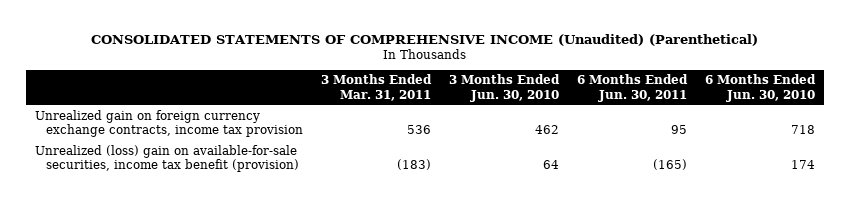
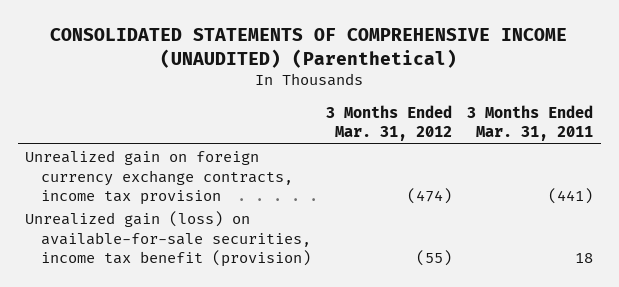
[91,33,759,46] CONSOLIDATED STATEMENTS OF COMPREHENSIVE INCOME (Unaudited) (Parenthetical) -> [50,28,568,68] CONSOLIDATED STATEMENTS OF COMPREHENSIVE INCOME (UNAUDITED) (Parenthetical)
[448,74,560,102] 3 Months Ended Jun. 30, 2010 -> none
[577,74,689,102] 6 Months Ended Jun. 30, 2011 -> none
[705,74,817,102] 6 Months Ended Jun. 30, 2010 -> none
none -> [326,105,453,142] 3 Months Ended Mar. 31, 2012
[406,125,431,135] 536 -> [548,187,594,204] (441)
[35,145,299,173] Unrealized (loss) gain on available-for-sale securities, income tax benefit (provision) -> [25,211,311,267] Unrealized gain (loss) on available-for-sale securities, income tax benefit (provision)
[396,159,431,171] (183) -> [575,252,594,263] 18

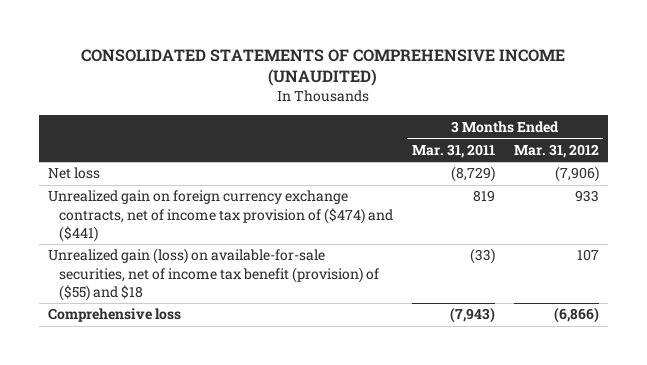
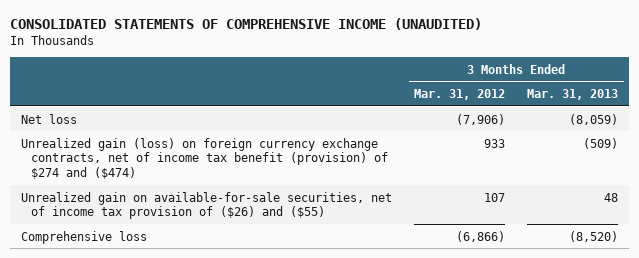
[411,143,495,158] Mar. 31, 2011 -> none
none -> [527,89,619,101] Mar. 31, 2013
[48,190,394,243] Unrealized gain on foreign currency exchange contracts, net of income tax provision of ($474) and ($441) -> [21,137,388,180] Unrealized gain (loss) on foreign currency exchange contracts, net of income tax benefit (provision) of $274 and ($474)
[48,248,380,302] Unrealized gain (loss) on available-for-sale securities, net of income tax benefit (provision) of ($55) and $18 -> [21,191,393,220] Unrealized gain on available-for-sale securities, net of income tax provision of ($26) and ($55)

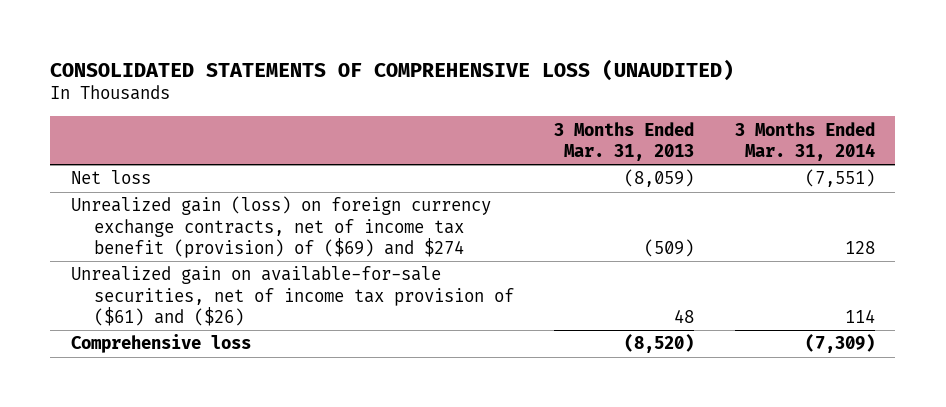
[10,17,483,30] CONSOLIDATED STATEMENTS OF COMPREHENSIVE INCOME (UNAUDITED) -> [50,58,735,81] CONSOLIDATED STATEMENTS OF COMPREHENSIVE LOSS (UNAUDITED)
[414,89,506,101] Mar. 31, 2012 -> none
none -> [734,121,875,161] 3 Months Ended Mar. 31, 2014
[21,137,388,180] Unrealized gain (loss) on foreign currency exchange contracts, net of income tax benefit (provision) of $274 and ($474) -> [70,196,491,258] Unrealized gain (loss) on foreign currency exchange contracts, net of income tax benefit (provision) of ($69) and $274
[21,191,393,220] Unrealized gain on available-for-sale securities, net of income tax provision of ($26) and ($55) -> [70,266,514,326] Unrealized gain on available-for-sale securities, net of income tax provision of ($61) and ($26)

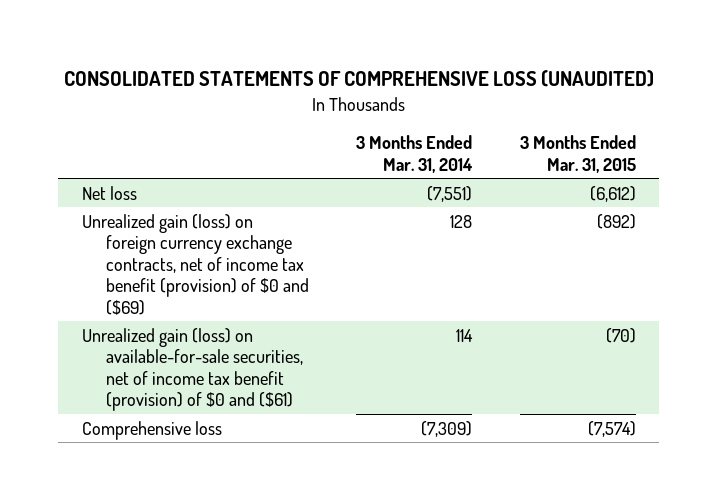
[554,121,695,161] 3 Months Ended Mar. 31, 2013 -> none
none -> [519,135,636,173] 3 Months Ended Mar. 31, 2015
[70,196,491,258] Unrealized gain (loss) on foreign currency exchange contracts, net of income tax benefit (provision) of ($69) and $274 -> [82,213,309,315] Unrealized gain (loss) on foreign currency exchange contracts, net of income tax benefit (provision) of $0 and ($69)
[70,266,514,326] Unrealized gain on available-for-sale securities, net of income tax provision of ($61) and ($26) -> [82,327,303,412] Unrealized gain (loss) on available-for-sale securities, net of income tax benefit (provision) of $0 and ($61)

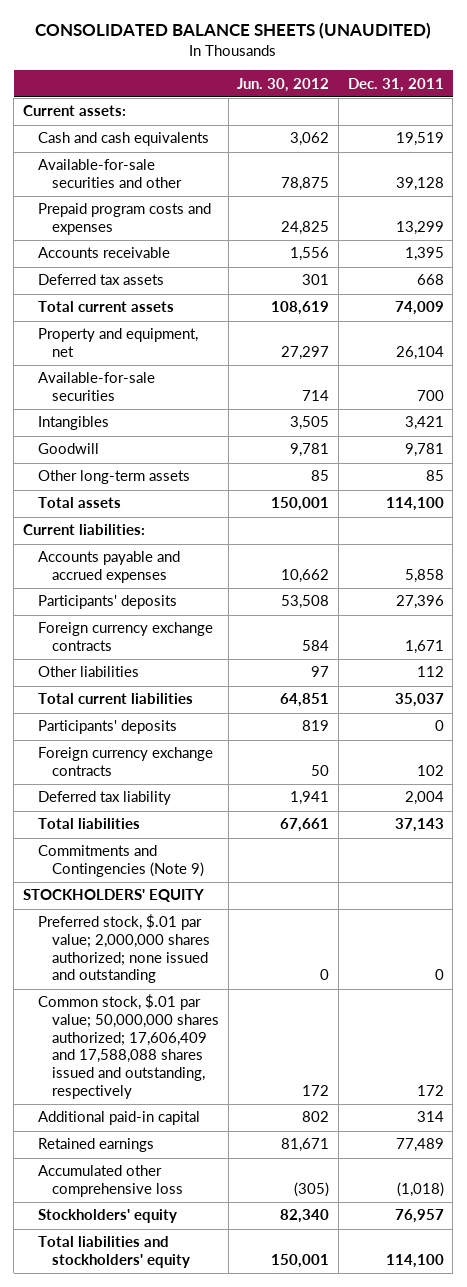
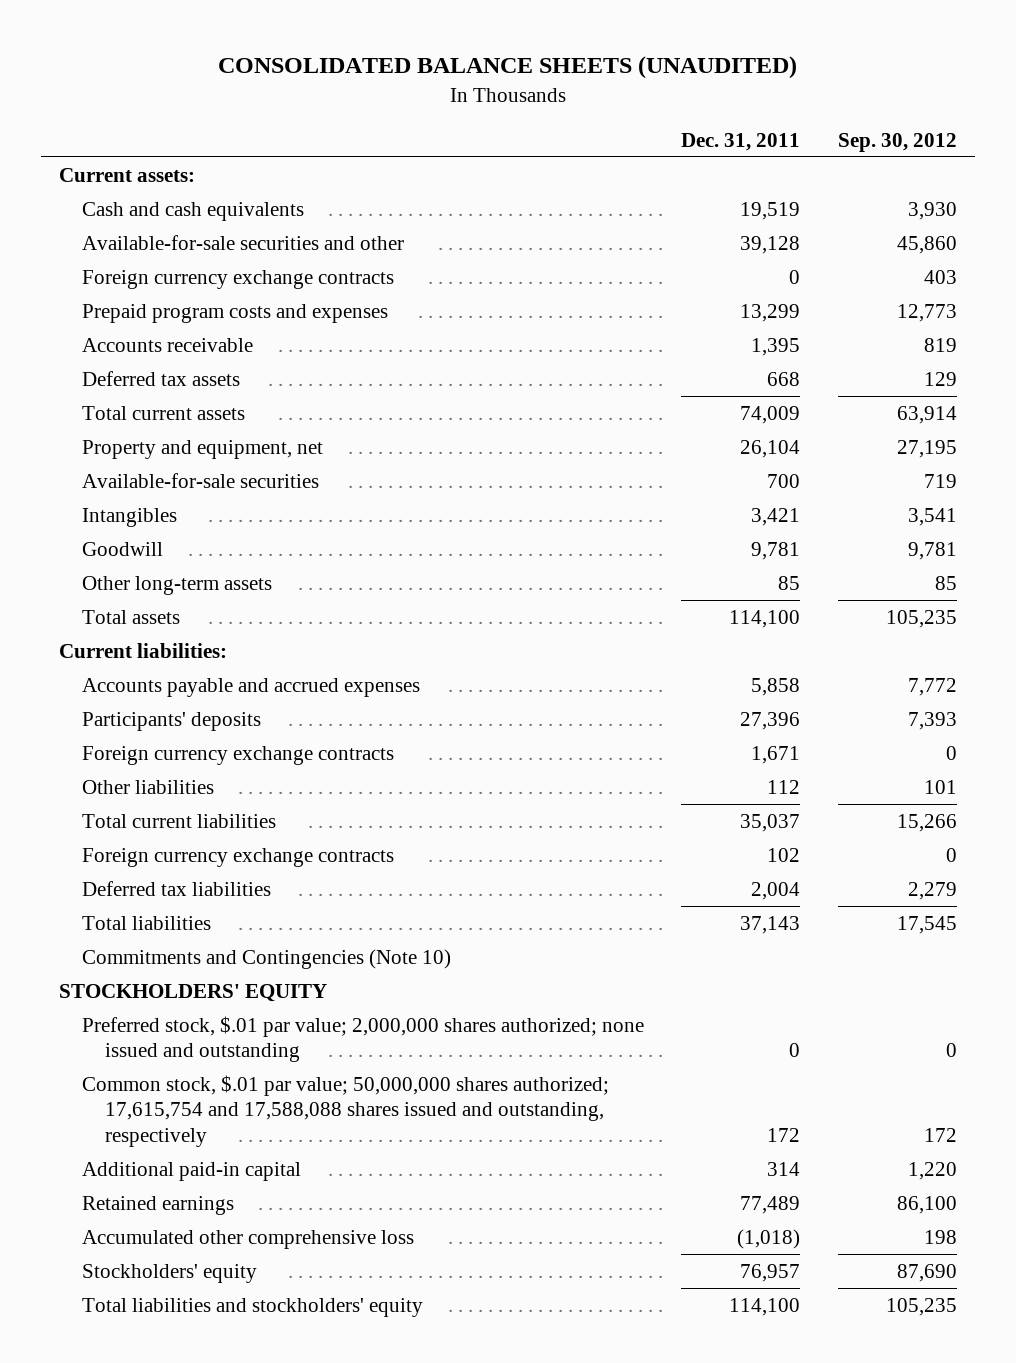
[237,77,330,92] Jun. 30, 2012 -> none
none -> [837,132,957,152] Sep. 30, 2012
none -> [82,269,395,289] Foreign currency exchange contracts
[37,720,177,735] Participants' deposits -> none
[37,791,171,806] Deferred tax liability -> [82,880,272,896] Deferred tax liabilities
[37,845,205,878] Commitments and Contingencies (Note 9) -> [82,948,452,969] Commitments and Contingencies (Note 10)
[37,994,220,1099] Common stock, $.01 par value; 50,000,000 shares authorized; 17,606,409 and 17,588,088 shares issued and outstanding, respectively -> [82,1074,610,1147] Common stock, $.01 par value; 50,000,000 shares authorized; 17,615,754 and 17,588,088 shares issued and outstanding, respectively

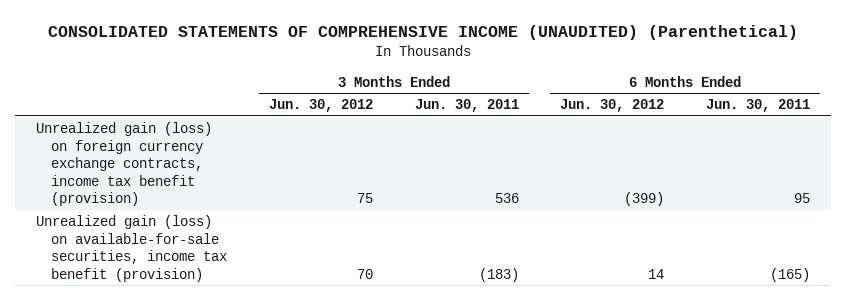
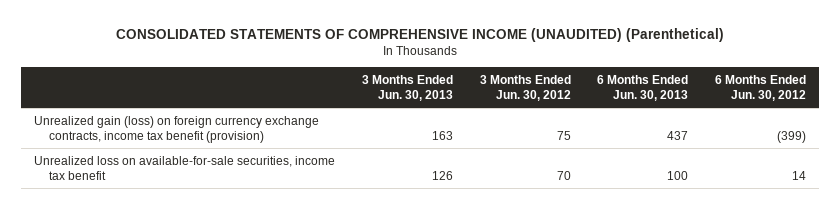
[414,99,519,113] Jun. 30, 2011 -> none
[705,99,810,113] Jun. 30, 2011 -> none
none -> [361,74,453,102] 3 Months Ended Jun. 30, 2013
none -> [597,74,689,102] 6 Months Ended Jun. 30, 2013
[36,215,228,282] Unrealized gain (loss) on available-for-sale securities, income tax benefit (provision) -> [33,155,335,180] Unrealized loss on available-for-sale securities, income tax benefit

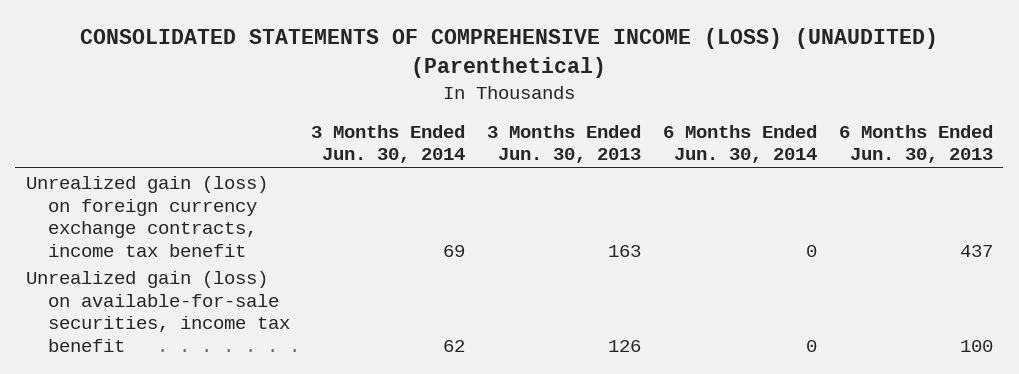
[116,28,725,43] CONSOLIDATED STATEMENTS OF COMPREHENSIVE INCOME (UNAUDITED) (Parenthetical) -> [80,28,939,79] CONSOLIDATED STATEMENTS OF COMPREHENSIVE INCOME (LOSS) (UNAUDITED) (Parenthetical)
[479,74,571,102] 3 Months Ended Jun. 30, 2012 -> none
[715,74,807,102] 6 Months Ended Jun. 30, 2012 -> none
none -> [311,124,466,164] 3 Months Ended Jun. 30, 2014
none -> [662,124,817,164] 6 Months Ended Jun. 30, 2014
[33,115,319,143] Unrealized gain (loss) on foreign currency exchange contracts, income tax benefit (provision) -> [25,176,268,257] Unrealized gain (loss) on foreign currency exchange contracts, income tax benefit
[33,155,335,180] Unrealized loss on available-for-sale securities, income tax benefit -> [25,271,290,352] Unrealized gain (loss) on available-for-sale securities, income tax benefit

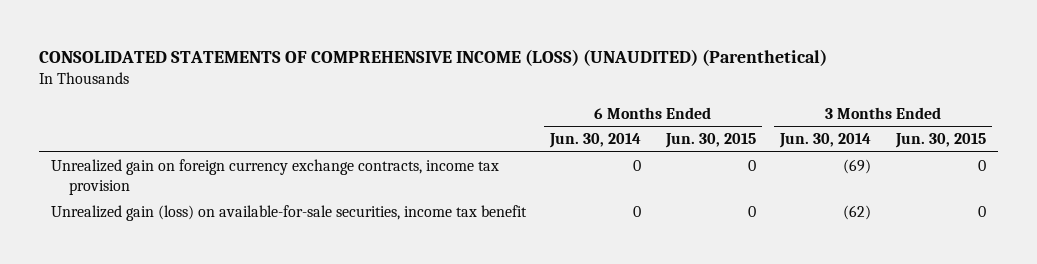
[487,124,642,164] 3 Months Ended Jun. 30, 2013 -> none
[838,124,993,164] 6 Months Ended Jun. 30, 2013 -> none
none -> [664,133,756,149] Jun. 30, 2015
none -> [894,133,986,149] Jun. 30, 2015
[25,176,268,257] Unrealized gain (loss) on foreign currency exchange contracts, income tax benefit -> [50,159,499,196] Unrealized gain on foreign currency exchange contracts, income tax provision
[443,244,466,257] 69 -> [843,159,872,175] (69)
[443,339,466,352] 62 -> [843,205,872,221] (62)

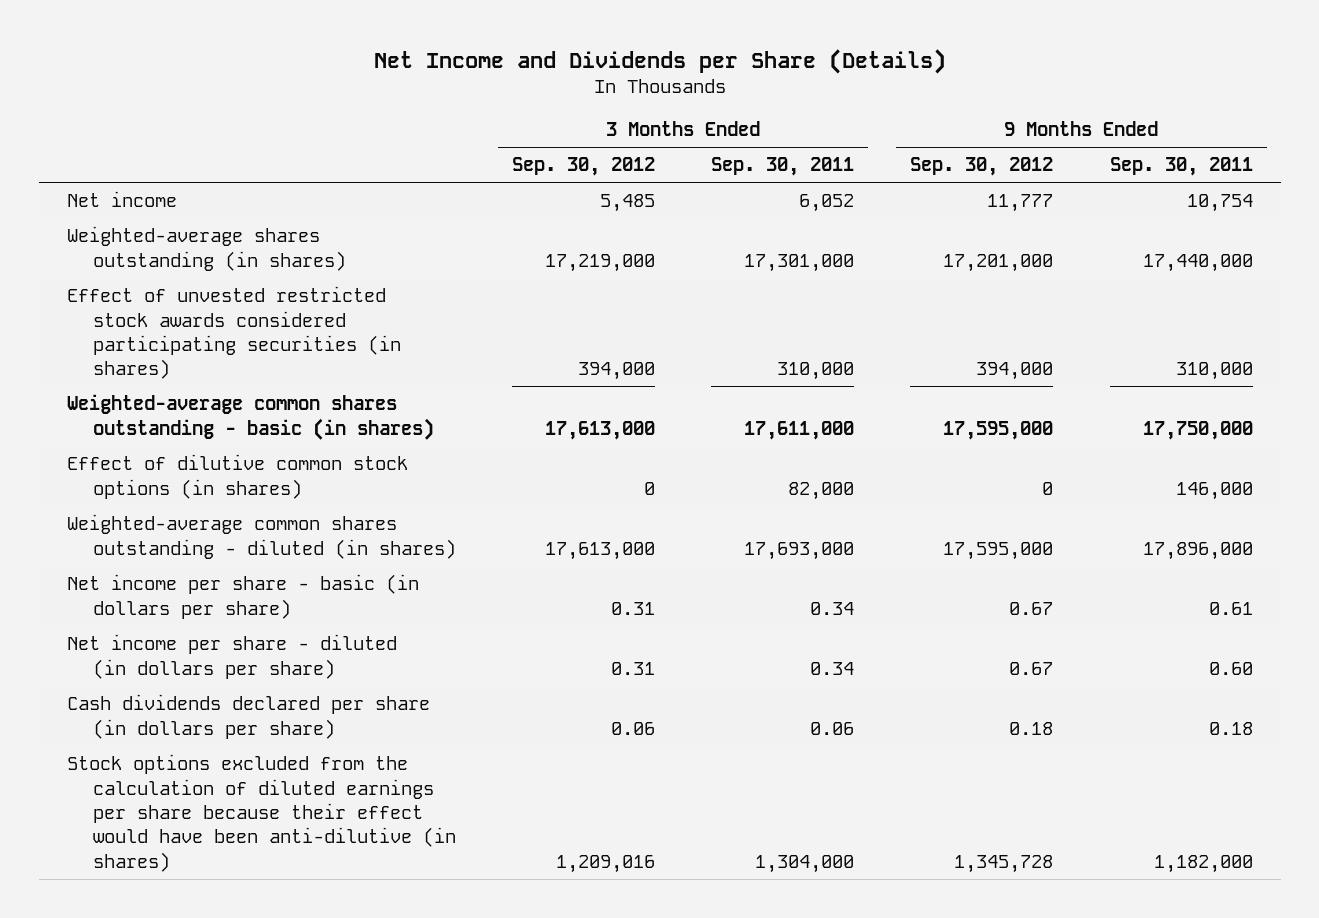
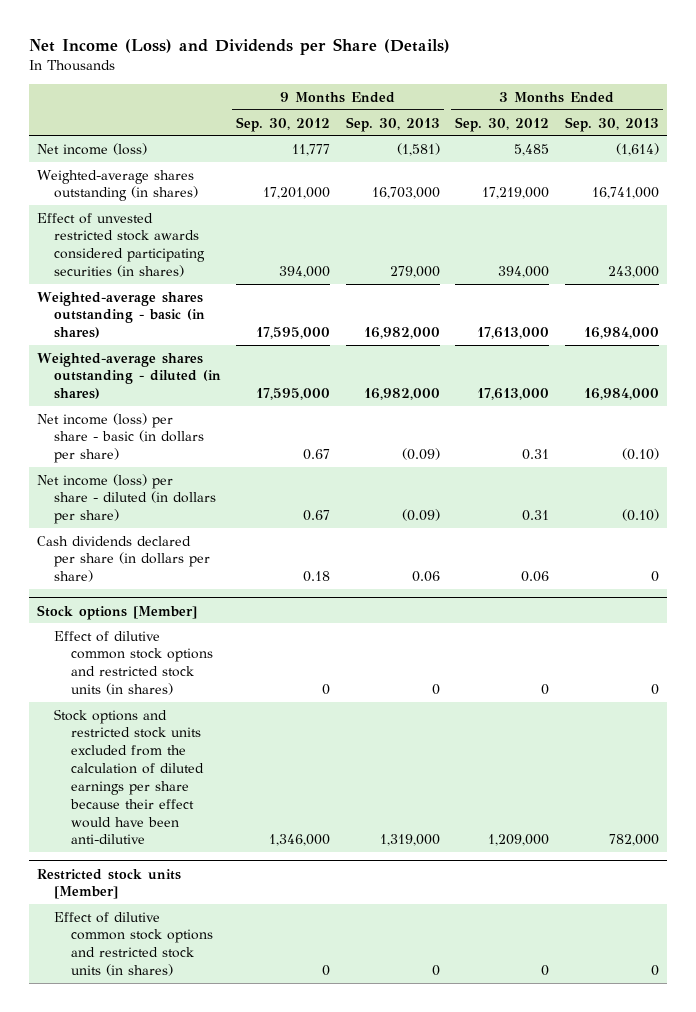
[373,48,946,74] Net Income and Dividends per Share (Details) -> [28,37,450,55] Net Income (Loss) and Dividends per Share (Details)
[711,157,855,177] Sep. 30, 2011 -> none
[1109,157,1253,177] Sep. 30, 2011 -> none
none -> [345,116,440,132] Sep. 30, 2013
none -> [564,116,659,132] Sep. 30, 2013
[66,191,177,208] Net income -> [36,142,147,155] Net income (loss)
[66,454,408,499] Effect of dilutive common stock options (in shares) -> none
[66,394,435,440] Weighted-average common shares outstanding - basic (in shares) -> [36,291,205,339] Weighted-average shares outstanding - basic (in shares)
[66,514,457,559] Weighted-average common shares outstanding - diluted (in shares) -> [36,352,221,400] Weighted-average shares outstanding - diluted (in shares)
[66,574,419,619] Net income per share - basic (in dollars per share) -> [36,412,204,464] Net income (loss) per share - basic (in dollars per share)
[66,634,397,679] Net income per share - diluted (in dollars per share) -> [36,473,216,525] Net income (loss) per share - diluted (in dollars per share)
none -> [36,604,197,620] Stock options [Member]
none -> [53,630,213,696] Effect of dilutive common stock options and restricted stock units (in shares)
[66,754,457,872] Stock options excluded from the calculation of diluted earnings per share because their effect would have been anti-dilutive (in shares) -> [53,708,204,845] Stock options and restricted stock units excluded from the calculation of diluted earnings per share because their effect would have been anti-dilutive
[556,854,656,873] 1,209,016 -> [488,834,550,847] 1,209,000
[954,854,1054,873] 1,345,728 -> [269,834,331,847] 1,346,000
none -> [36,868,181,900] Restricted stock units [Member]
none -> [53,911,213,977] Effect of dilutive common stock options and restricted stock units (in shares)

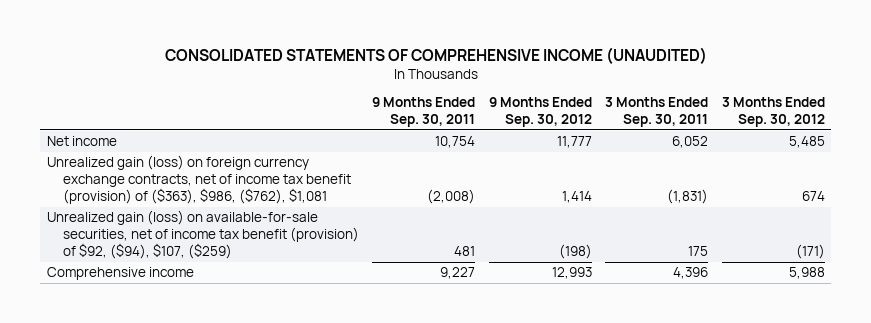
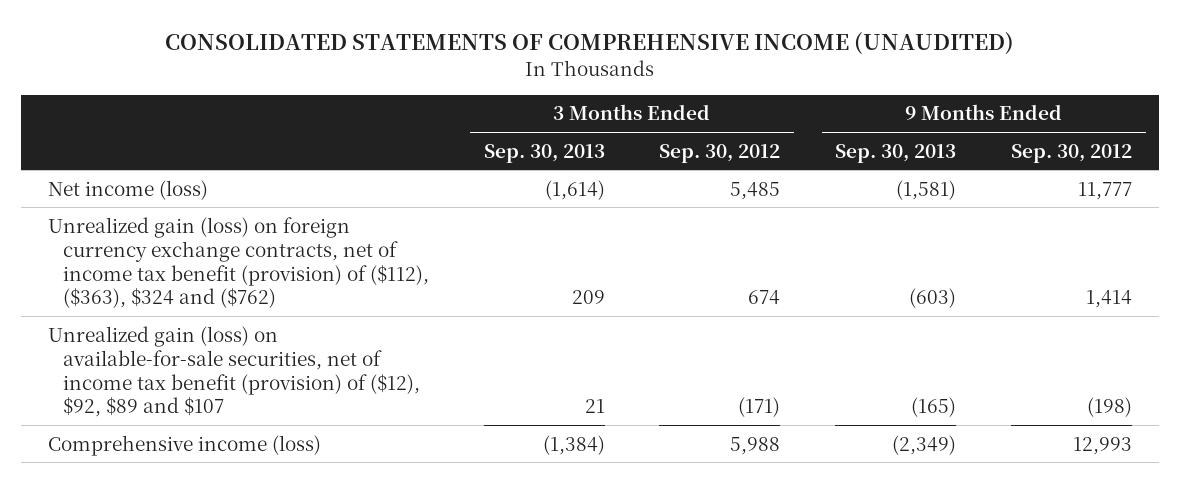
[372,97,476,128] 9 Months Ended Sep. 30, 2011 -> none
[605,97,709,128] 3 Months Ended Sep. 30, 2011 -> none
none -> [483,143,605,163] Sep. 30, 2013
none -> [835,143,957,163] Sep. 30, 2013
[46,136,117,147] Net income -> [48,179,209,200] Net income (loss)
[46,155,352,205] Unrealized gain (loss) on foreign currency exchange contracts, net of income tax benefit (provision) of ($363), $986, ($762), $1,081 -> [48,216,429,309] Unrealized gain (loss) on foreign currency exchange contracts, net of income tax benefit (provision) of ($112), ($363), $324 and ($762)
[46,210,360,260] Unrealized gain (loss) on available-for-sale securities, net of income tax benefit (provision) of $92, ($94), $107, ($259) -> [48,325,420,418] Unrealized gain (loss) on available-for-sale securities, net of income tax benefit (provision) of ($12), $92, $89 and $107
[46,267,194,281] Comprehensive income -> [48,434,322,456] Comprehensive income (loss)

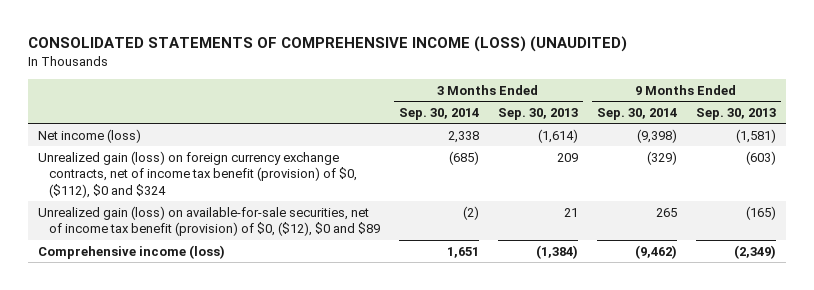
[165,32,1015,56] CONSOLIDATED STATEMENTS OF COMPREHENSIVE INCOME (UNAUDITED) -> [28,36,628,53] CONSOLIDATED STATEMENTS OF COMPREHENSIVE INCOME (LOSS) (UNAUDITED)
[659,143,781,163] Sep. 30, 2012 -> none
[1011,143,1133,163] Sep. 30, 2012 -> none
none -> [398,107,479,120] Sep. 30, 2014
none -> [596,107,677,120] Sep. 30, 2014
[48,216,429,309] Unrealized gain (loss) on foreign currency exchange contracts, net of income tax benefit (provision) of ($112), ($363), $324 and ($762) -> [37,150,357,198] Unrealized gain (loss) on foreign currency exchange contracts, net of income tax benefit (provision) of $0, ($112), $0 and $324
[48,325,420,418] Unrealized gain (loss) on available-for-sale securities, net of income tax benefit (provision) of ($12), $92, $89 and $107 -> [37,205,380,237] Unrealized gain (loss) on available-for-sale securities, net of income tax benefit (provision) of $0, ($12), $0 and $89

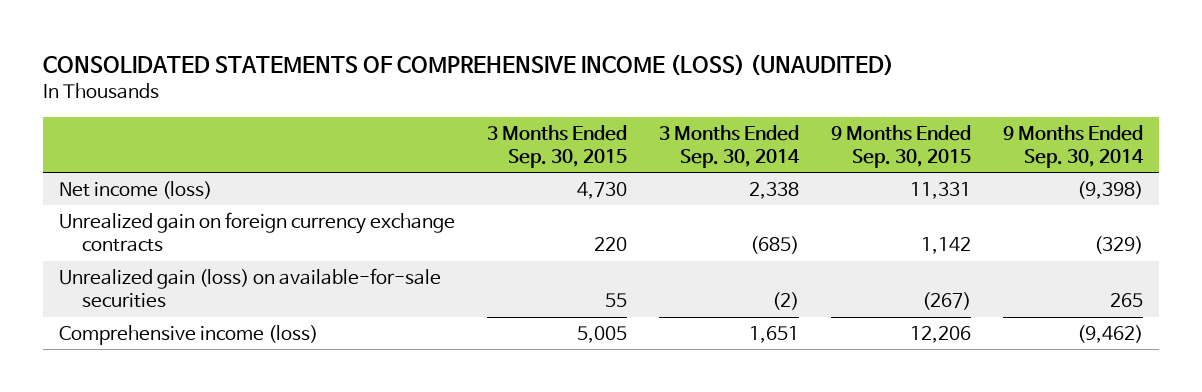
[497,107,578,120] Sep. 30, 2013 -> none
[695,107,776,120] Sep. 30, 2013 -> none
none -> [486,124,627,168] 3 Months Ended Sep. 30, 2015
none -> [830,124,971,168] 9 Months Ended Sep. 30, 2015
[37,150,357,198] Unrealized gain (loss) on foreign currency exchange contracts, net of income tax benefit (provision) of $0, ($112), $0 and $324 -> [58,211,455,253] Unrealized gain on foreign currency exchange contracts
[37,205,380,237] Unrealized gain (loss) on available-for-sale securities, net of income tax benefit (provision) of $0, ($12), $0 and $89 -> [58,267,441,309] Unrealized gain (loss) on available-for-sale securities

